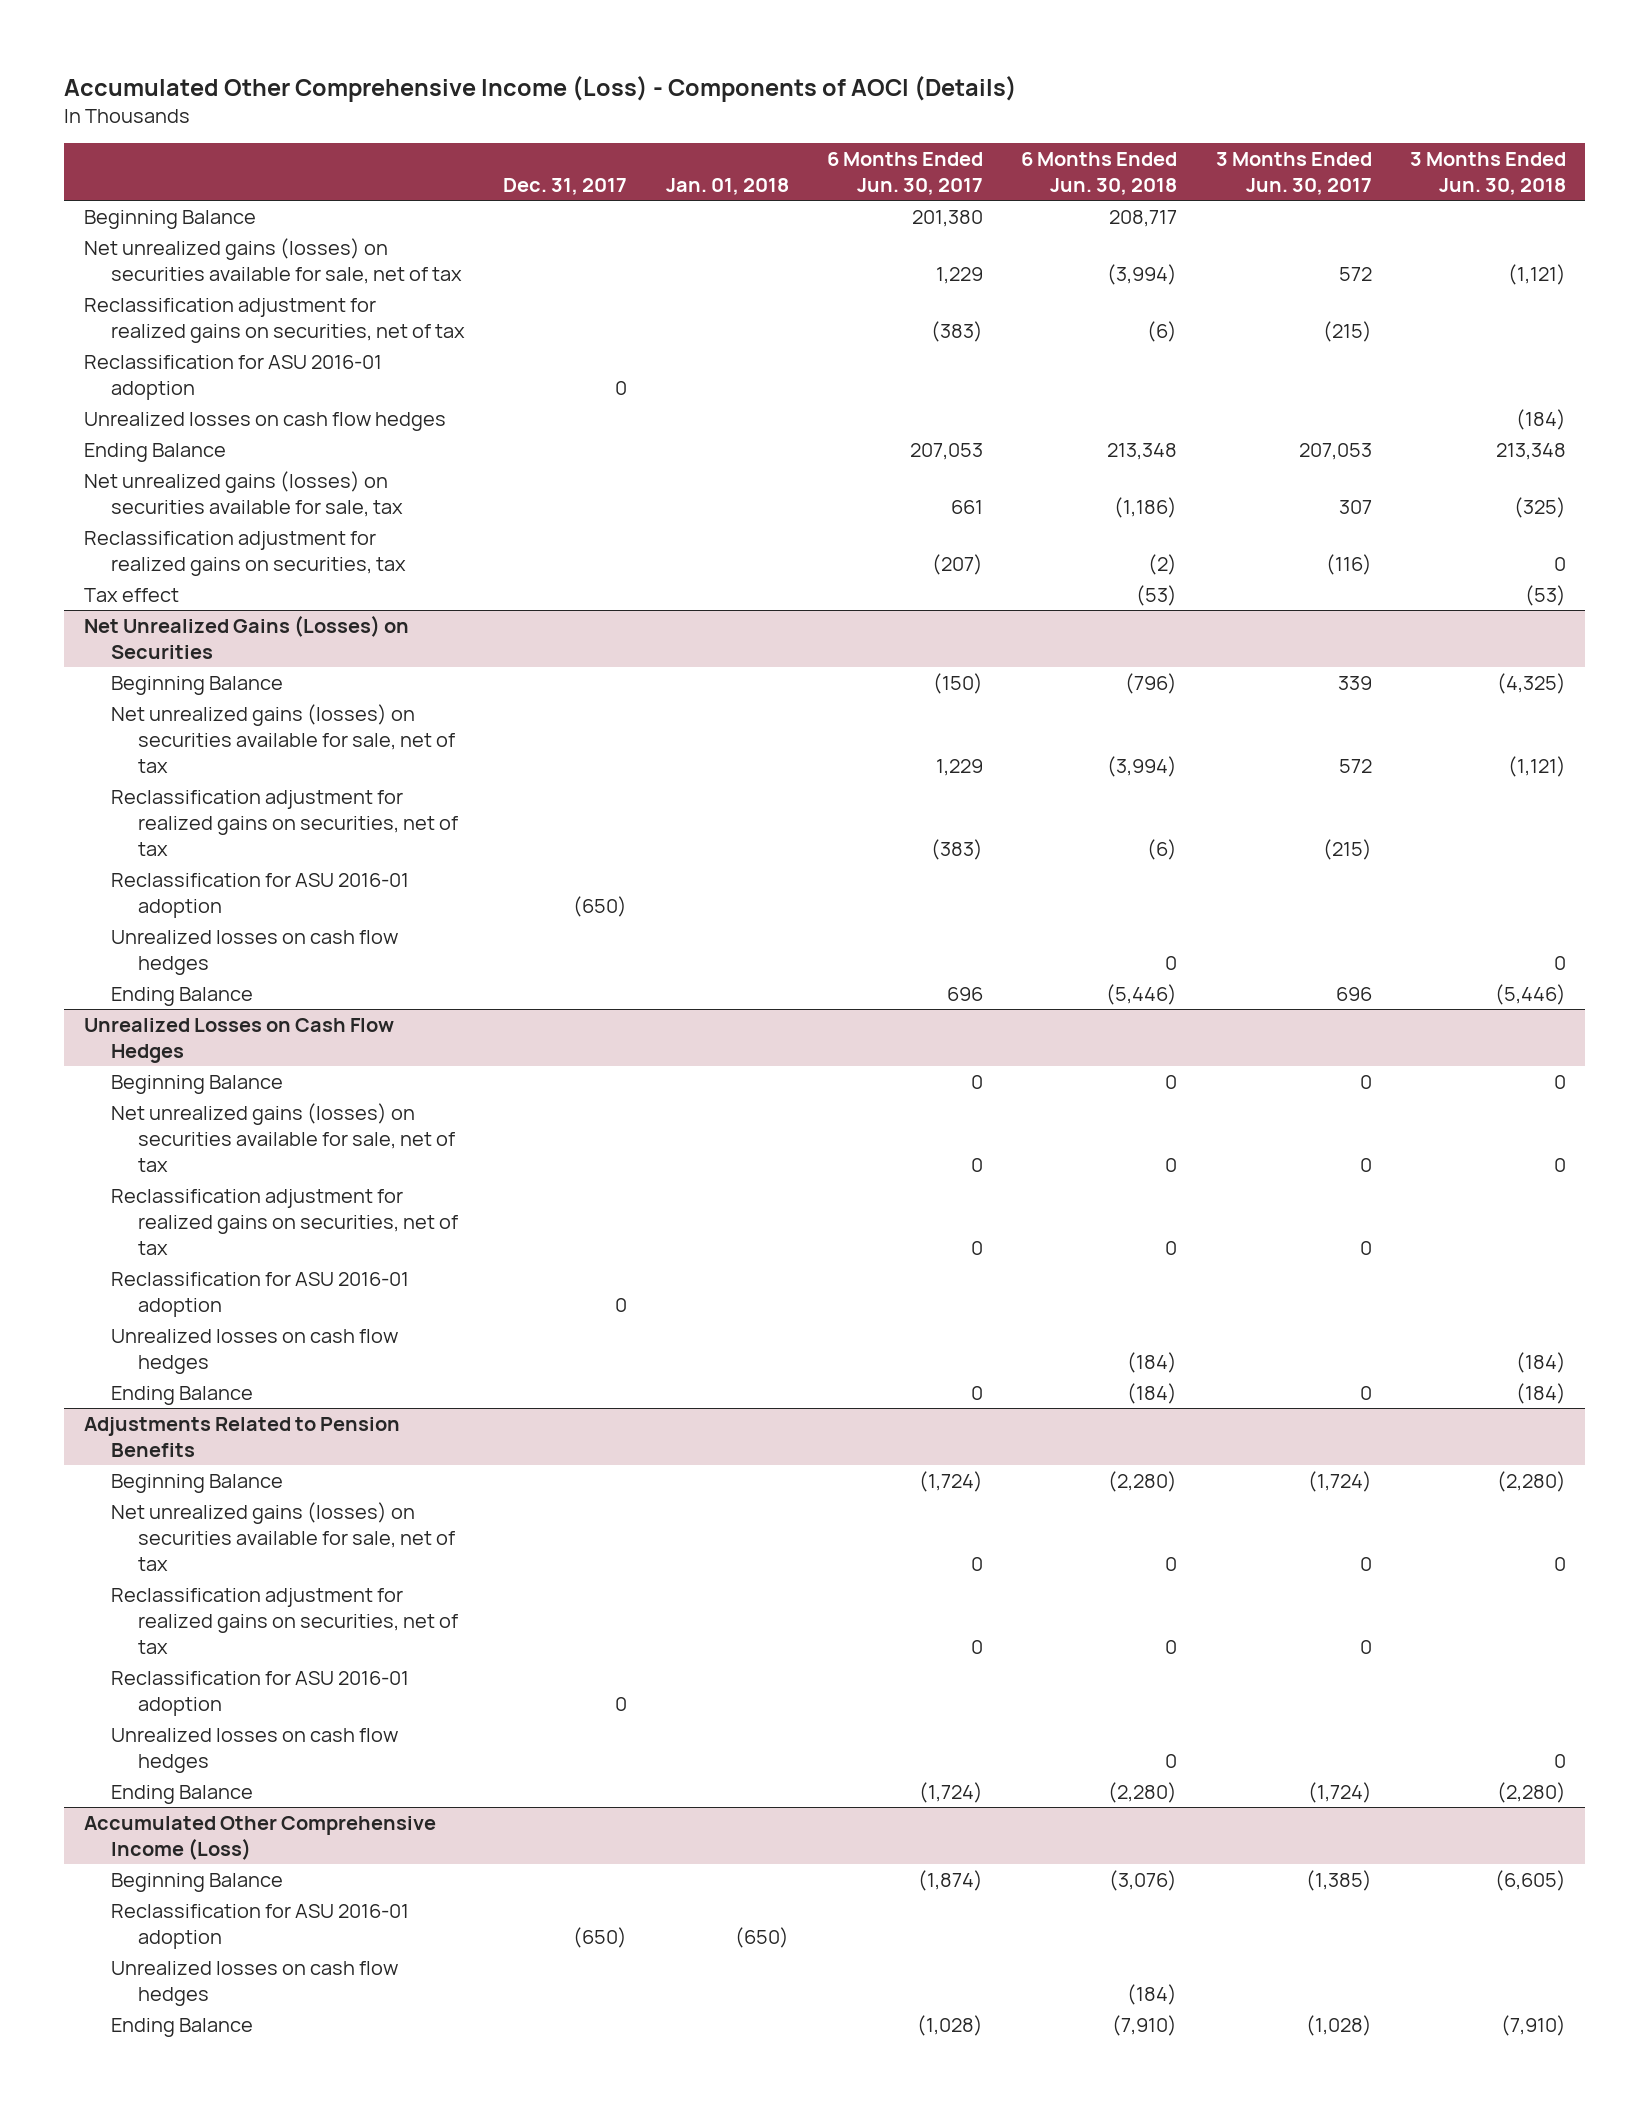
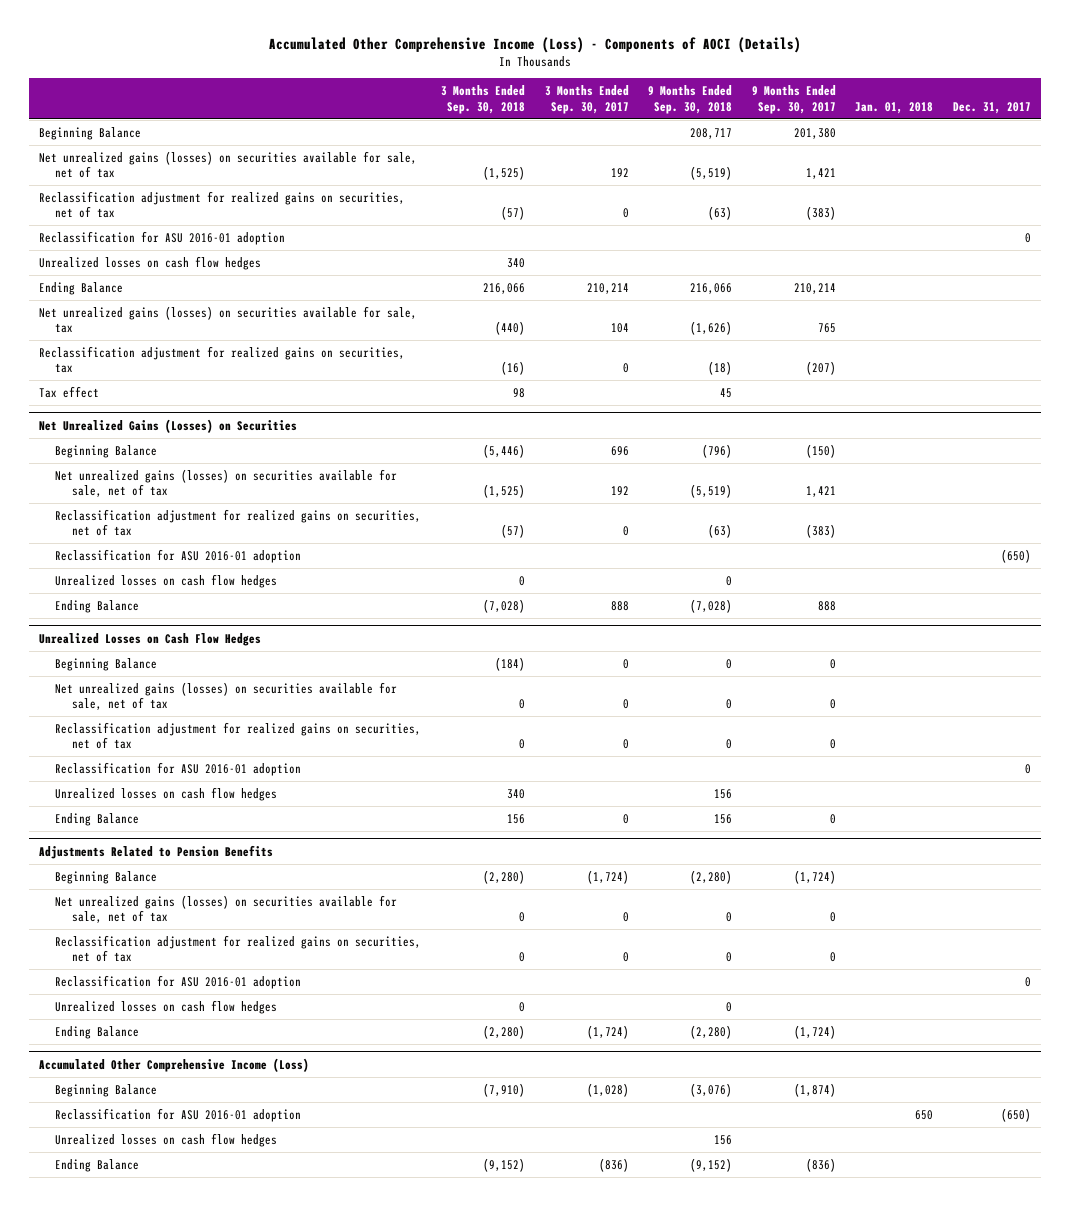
[826,152,983,196] 6 Months Ended Jun. 30, 2017 -> none
[1021,152,1178,196] 6 Months Ended Jun. 30, 2018 -> none
[1215,152,1372,196] 3 Months Ended Jun. 30, 2017 -> none
[1410,152,1567,196] 3 Months Ended Jun. 30, 2018 -> none
none -> [441,85,526,114] 3 Months Ended Sep. 30, 2018
none -> [544,85,629,114] 3 Months Ended Sep. 30, 2017
none -> [648,85,733,114] 9 Months Ended Sep. 30, 2018
none -> [751,85,836,114] 9 Months Ended Sep. 30, 2017
[734,1926,789,1948] (650) -> [915,1110,934,1121] 650

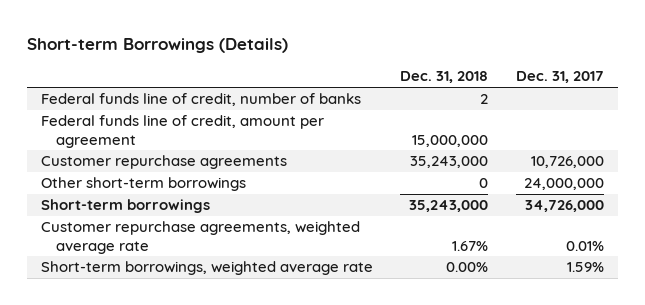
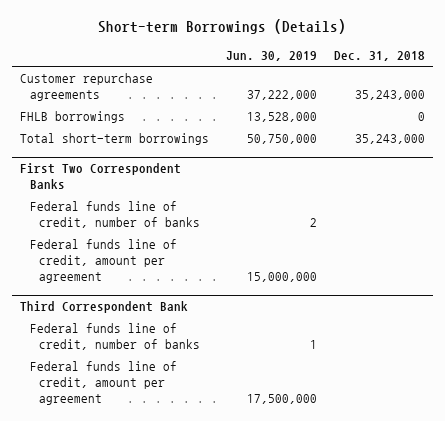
[516,71,605,84] Dec. 31, 2017 -> none
none -> [225,51,317,62] Jun. 30, 2019
[40,93,361,107] Federal funds line of credit, number of banks -> none
[40,115,324,148] Federal funds line of credit, amount per agreement -> none
[40,221,360,254] Customer repurchase agreements, weighted average rate -> none
[40,261,373,276] Short-term borrowings, weighted average rate -> none
[40,177,246,192] Other short-term borrowings -> [20,111,126,124] FHLB borrowings
[40,199,210,214] Short-term borrowings -> [20,133,210,146] Total short-term borrowings
none -> [20,163,182,190] First Two Correspondent Banks
none -> [29,201,201,229] Federal funds line of credit, number of banks
none -> [29,239,177,284] Federal funds line of credit, amount per agreement
none -> [20,301,189,314] Third Correspondent Bank
none -> [29,323,201,351] Federal funds line of credit, number of banks
none -> [29,361,177,406] Federal funds line of credit, amount per agreement

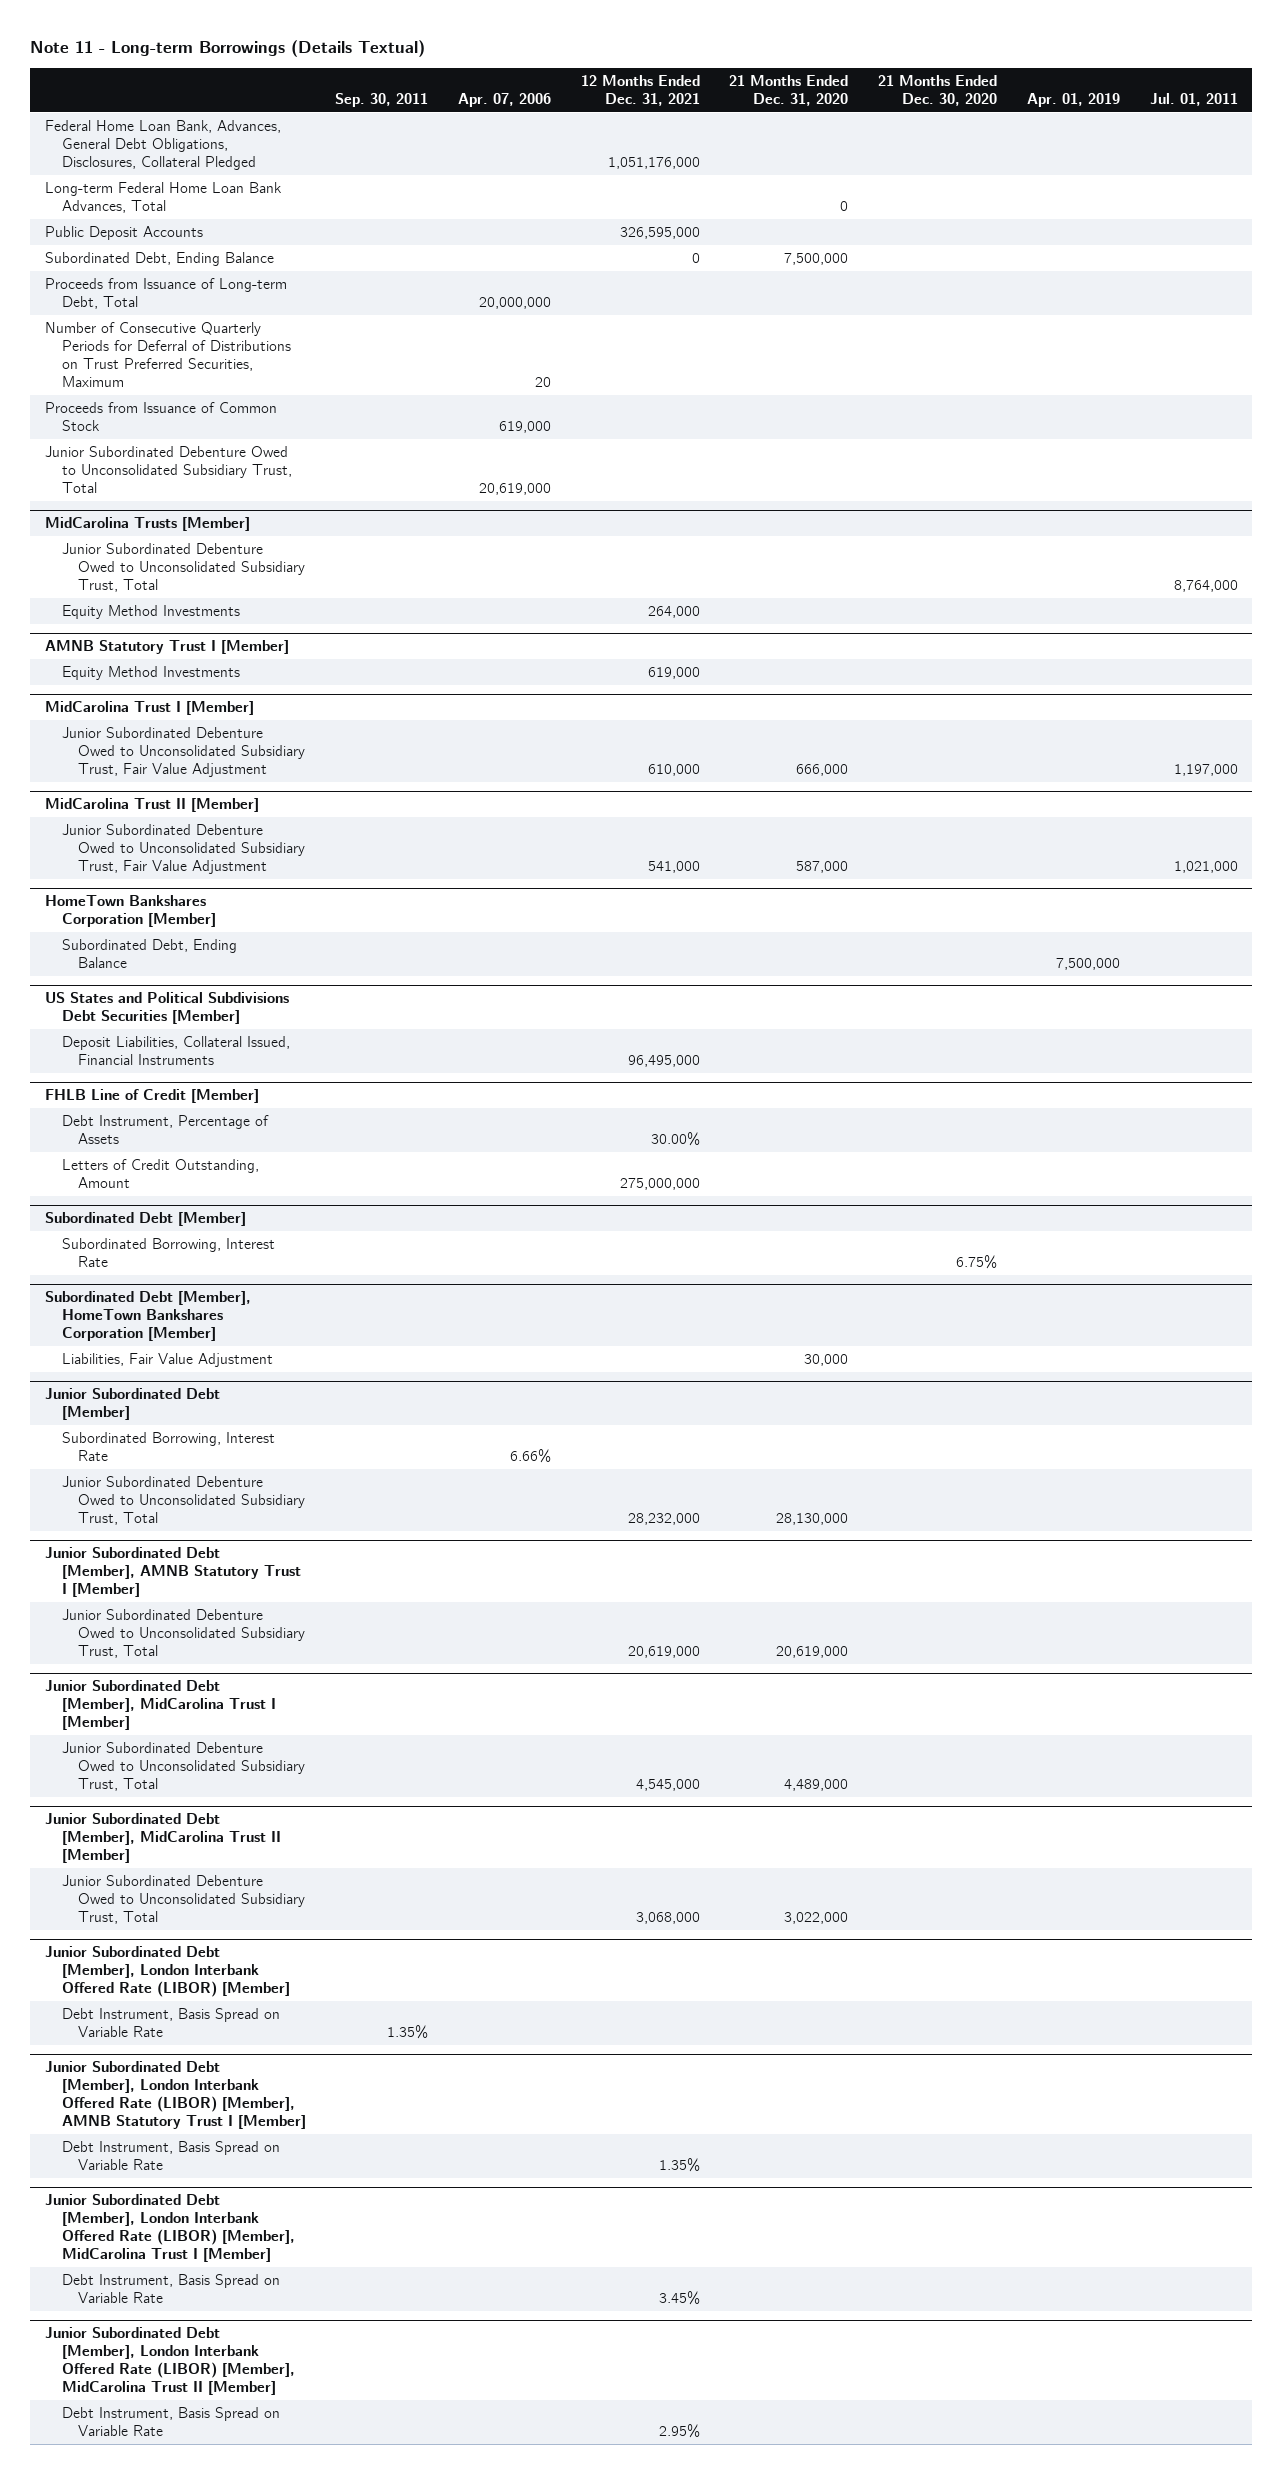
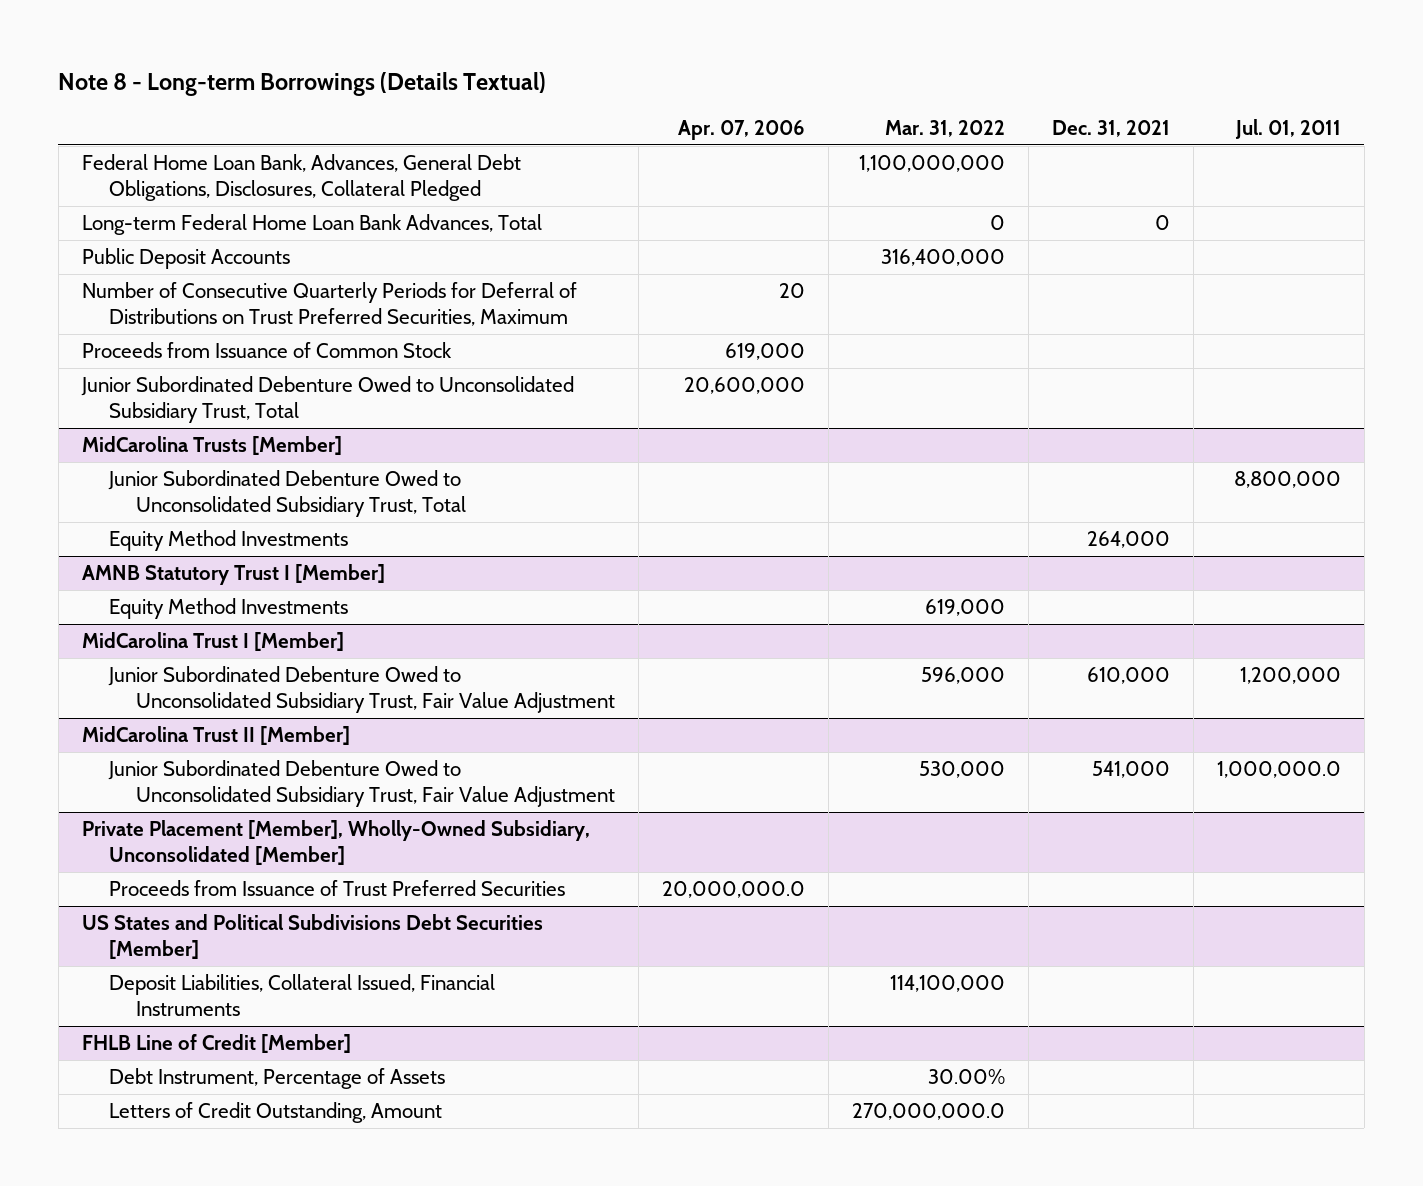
[30,40,426,58] Note 11 - Long-term Borrowings (Details Textual) -> [58,72,547,97] Note 8 - Long-term Borrowings (Details Textual)
[335,93,429,108] Sep. 30, 2011 -> none
[580,75,700,107] 12 Months Ended Dec. 31, 2021 -> none
[729,75,849,107] 21 Months Ended Dec. 31, 2020 -> none
[878,75,998,107] 21 Months Ended Dec. 30, 2020 -> none
[1026,93,1120,108] Apr. 01, 2019 -> none
none -> [884,119,1005,137] Mar. 31, 2022
none -> [1051,119,1170,137] Dec. 31, 2021
[45,251,275,266] Subordinated Debt, Ending Balance -> none
[45,277,288,310] Proceeds from Issuance of Long-term Debt, Total -> none
[479,483,552,496] 20,619,000 -> [683,377,805,395] 20,600,000
[1173,580,1238,593] 8,764,000 -> [1233,471,1341,489] 8,800,000
[1173,764,1238,777] 1,197,000 -> [1239,667,1341,685] 1,200,000
[45,894,216,928] HomeTown Bankshares Corporation [Member] -> none
[61,938,237,969] Subordinated Debt, Ending Balance -> none
[1173,861,1238,874] 1,021,000 -> [1216,761,1341,779] 1,000,000.0
none -> [81,820,590,865] Private Placement [Member], Wholly-Owned Subsidiary, Unconsolidated [Member]
none -> [108,880,565,897] Proceeds from Issuance of Trust Preferred Securities
[45,1211,247,1226] Subordinated Debt [Member] -> none
[61,1237,275,1268] Subordinated Borrowing, Interest Rate -> none
[45,1290,252,1342] Subordinated Debt [Member], HomeTown Bankshares Corporation [Member] -> none
[61,1352,273,1367] Liabilities, Fair Value Adjustment -> none
[45,1387,221,1421] Junior Subordinated Debt [Member] -> none
[61,1431,275,1462] Subordinated Borrowing, Interest Rate -> none
[61,1475,305,1526] Junior Subordinated Debenture Owed to Unconsolidated Subsidiary Trust, Total -> none
[45,1546,301,1598] Junior Subordinated Debt [Member], AMNB Statutory Trust I [Member] -> none
[61,1608,305,1659] Junior Subordinated Debenture Owed to Unconsolidated Subsidiary Trust, Total -> none
[45,1679,276,1731] Junior Subordinated Debt [Member], MidCarolina Trust I [Member] -> none
[61,1741,305,1792] Junior Subordinated Debenture Owed to Unconsolidated Subsidiary Trust, Total -> none
[45,1812,281,1864] Junior Subordinated Debt [Member], MidCarolina Trust II [Member] -> none
[61,1874,305,1925] Junior Subordinated Debenture Owed to Unconsolidated Subsidiary Trust, Total -> none
[45,1945,290,1998] Junior Subordinated Debt [Member], London Interbank Offered Rate (LIBOR) [Member] -> none
[61,2007,280,2038] Debt Instrument, Basis Spread on Variable Rate -> none
[45,2060,306,2130] Junior Subordinated Debt [Member], London Interbank Offered Rate (LIBOR) [Member], AMNB Statutory Trust I [Member] -> none
[61,2140,280,2171] Debt Instrument, Basis Spread on Variable Rate -> none
[45,2193,295,2263] Junior Subordinated Debt [Member], London Interbank Offered Rate (LIBOR) [Member], MidCarolina Trust I [Member] -> none
[61,2273,280,2304] Debt Instrument, Basis Spread on Variable Rate -> none
[45,2326,295,2396] Junior Subordinated Debt [Member], London Interbank Offered Rate (LIBOR) [Member], MidCarolina Trust II [Member] -> none
[61,2406,280,2437] Debt Instrument, Basis Spread on Variable Rate -> none

